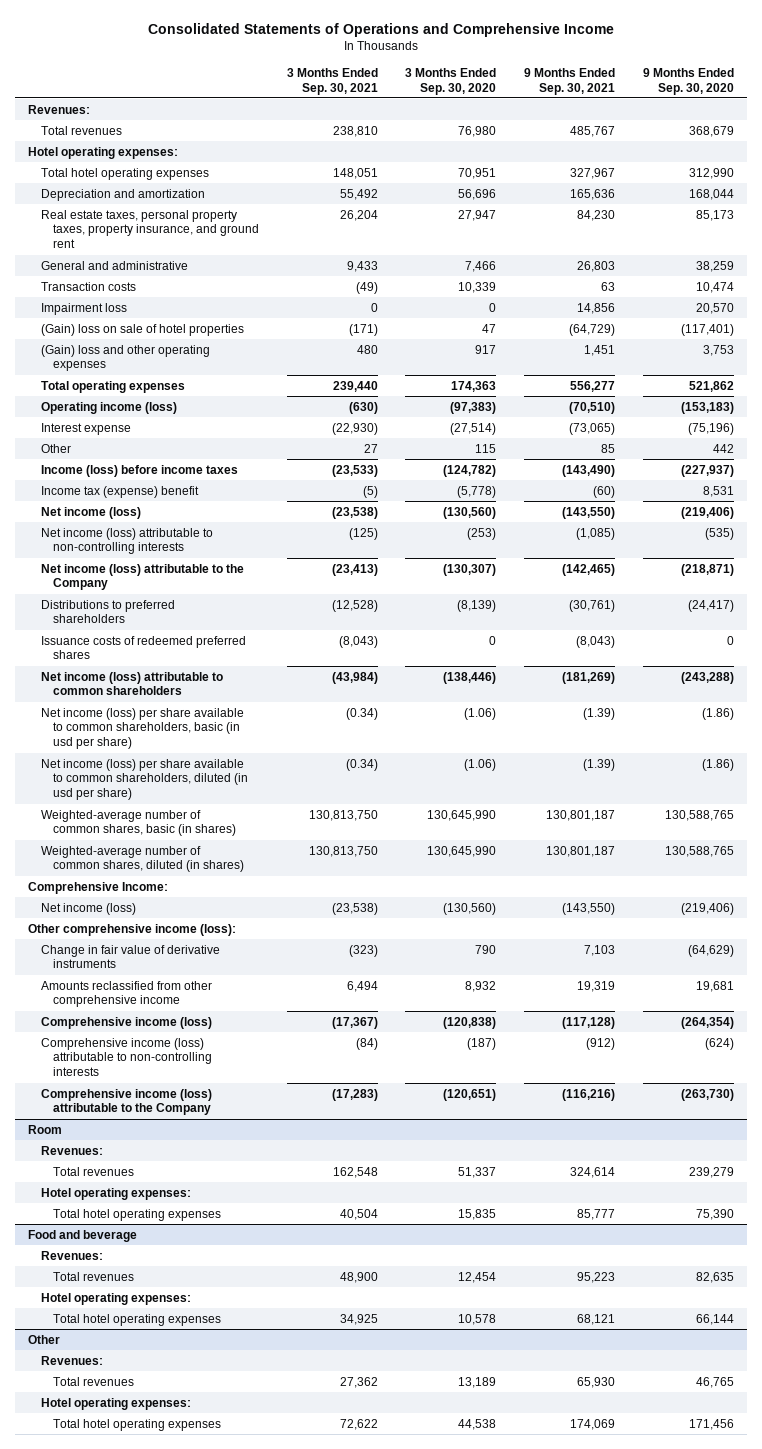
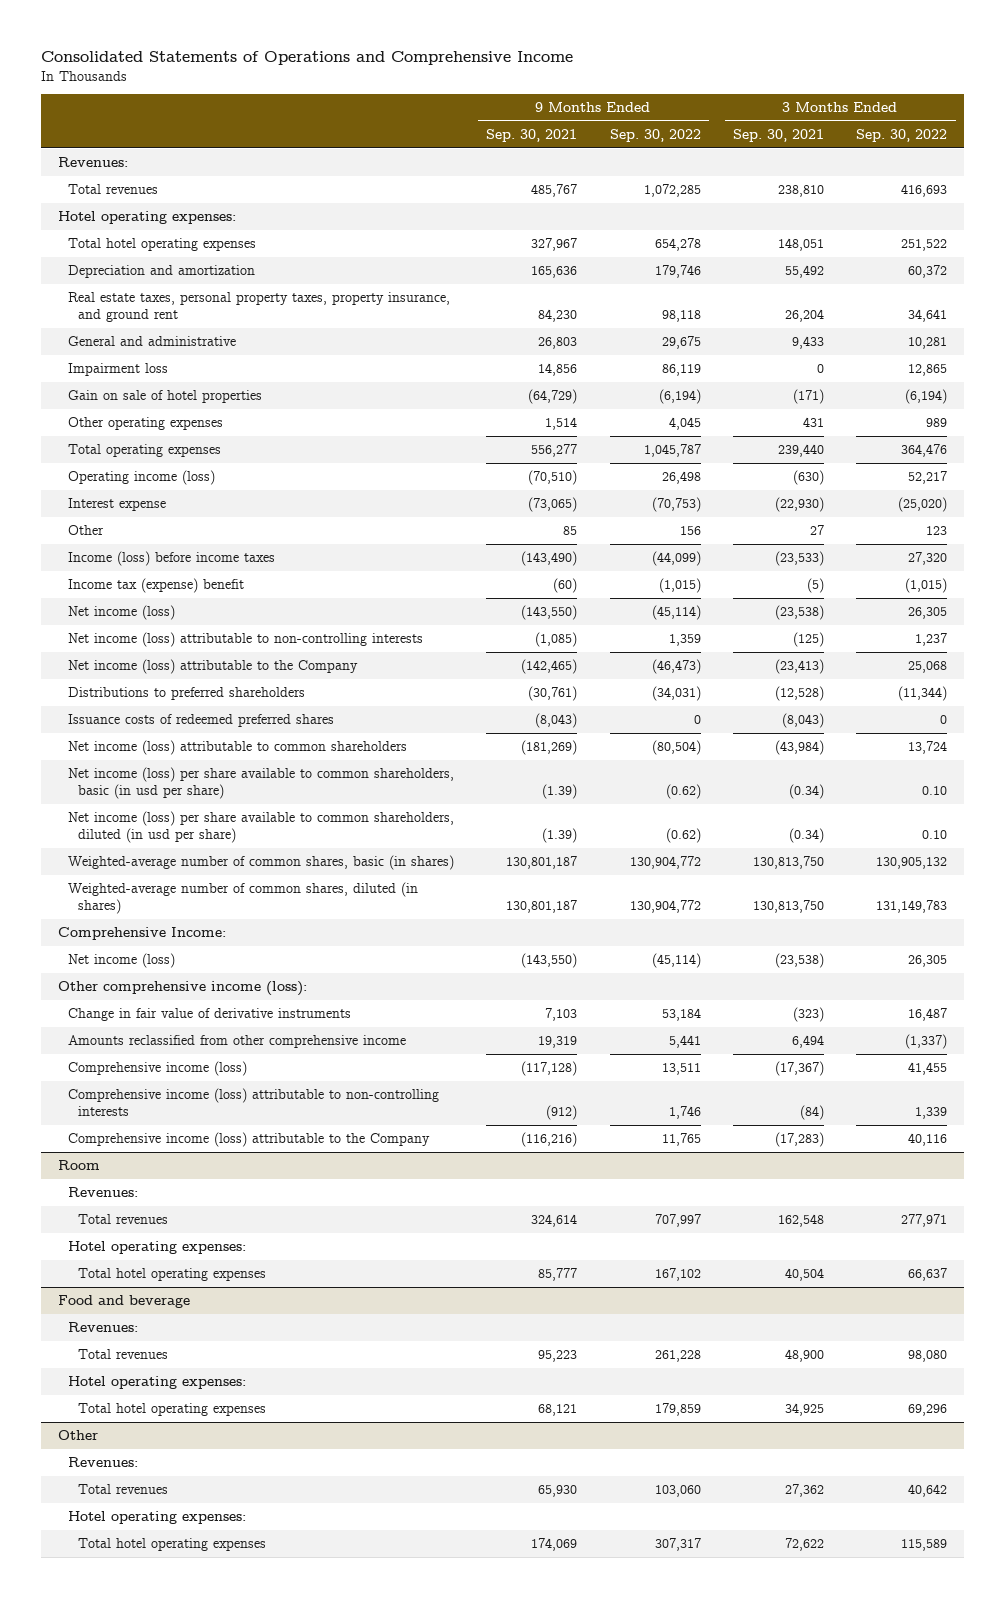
[405,67,497,95] 3 Months Ended Sep. 30, 2020 -> none
[642,67,734,95] 9 Months Ended Sep. 30, 2020 -> none
none -> [609,128,701,142] Sep. 30, 2022
none -> [856,128,948,142] Sep. 30, 2022
[40,281,136,291] Transaction costs -> none
[40,323,244,336] (Gain) loss on sale of hotel properties -> [67,390,262,404] Gain on sale of hotel properties
[40,344,210,372] (Gain) loss and other operating expenses -> [67,417,223,431] Other operating expenses
[356,344,378,354] 480 -> [803,417,825,428] 431
[584,344,616,356] 1,451 -> [545,417,578,431] 1,514

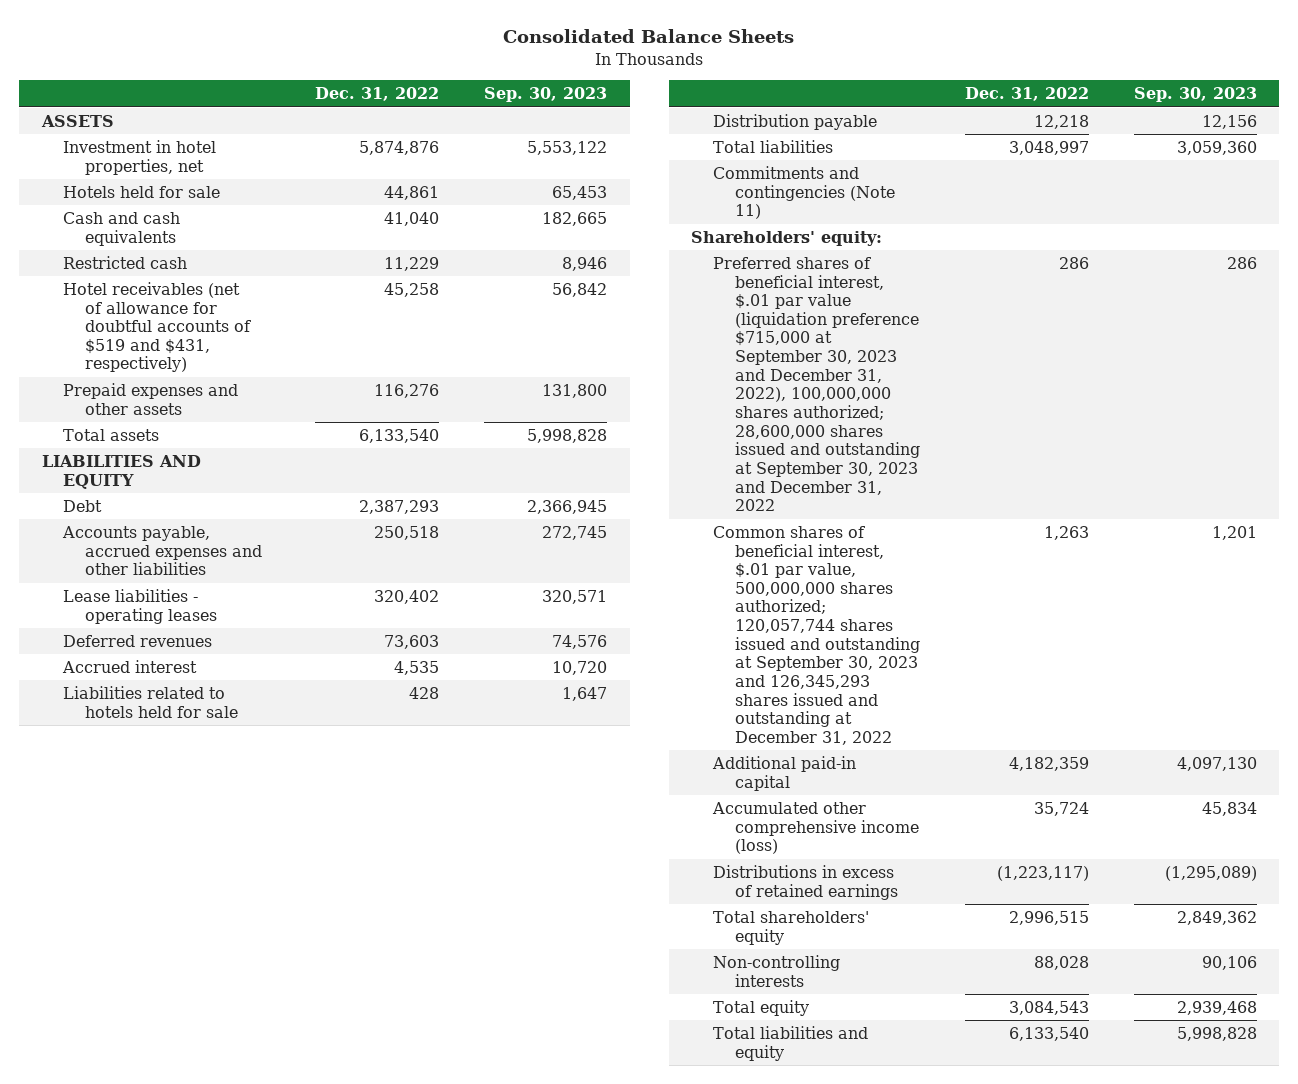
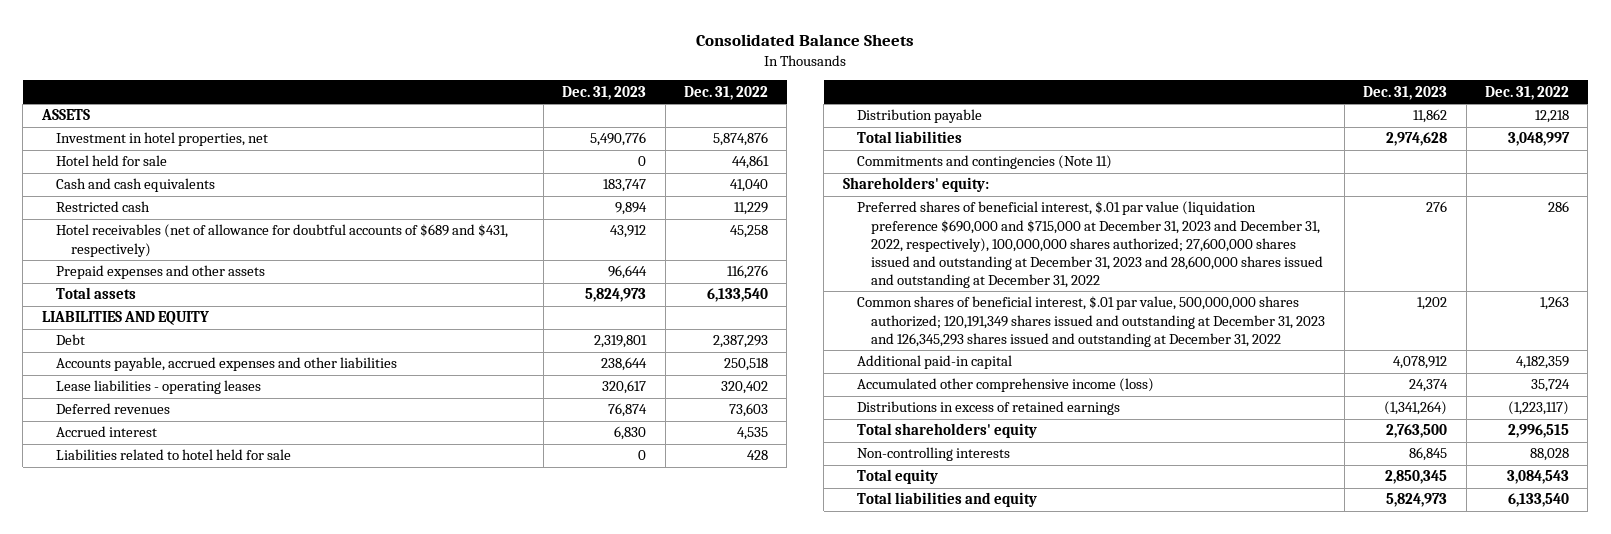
[484,87,608,103] Sep. 30, 2023 -> none
none -> [562,85,647,100] Dec. 31, 2023
[63,185,221,198] Hotels held for sale -> [56,155,168,167] Hotel held for sale
[63,281,251,373] Hotel receivables (net of allowance for doubtful accounts of $519 and $431, respectively) -> [56,224,509,257] Hotel receivables (net of allowance for doubtful accounts of $689 and $431, respectively)
[63,685,238,718] Liabilities related to hotels held for sale -> [56,449,292,461] Liabilities related to hotel held for sale
[712,256,920,512] Preferred shares of beneficial interest, $.01 par value (liquidation preference $715,000 at September 30, 2023 and December 31, 2022), 100,000,000 shares authorized; 28,600,000 shares issued and outstanding at September 30, 2023 and December 31, 2022 -> [857,201,1324,288] Preferred shares of beneficial interest, $.01 par value (liquidation preference $690,000 and $715,000 at December 31, 2023 and December 31, 2022, respectively), 100,000,000 shares authorized; 27,600,000 shares issued and outstanding at December 31, 2023 and 28,600,000 shares issued and outstanding at December 31, 2022
[712,525,920,745] Common shares of beneficial interest, $.01 par value, 500,000,000 shares authorized; 120,057,744 shares issued and outstanding at September 30, 2023 and 126,345,293 shares issued and outstanding at December 31, 2022 -> [857,296,1326,347] Common shares of beneficial interest, $.01 par value, 500,000,000 shares authorized; 120,191,349 shares issued and outstanding at December 31, 2023 and 126,345,293 shares issued and outstanding at December 31, 2022

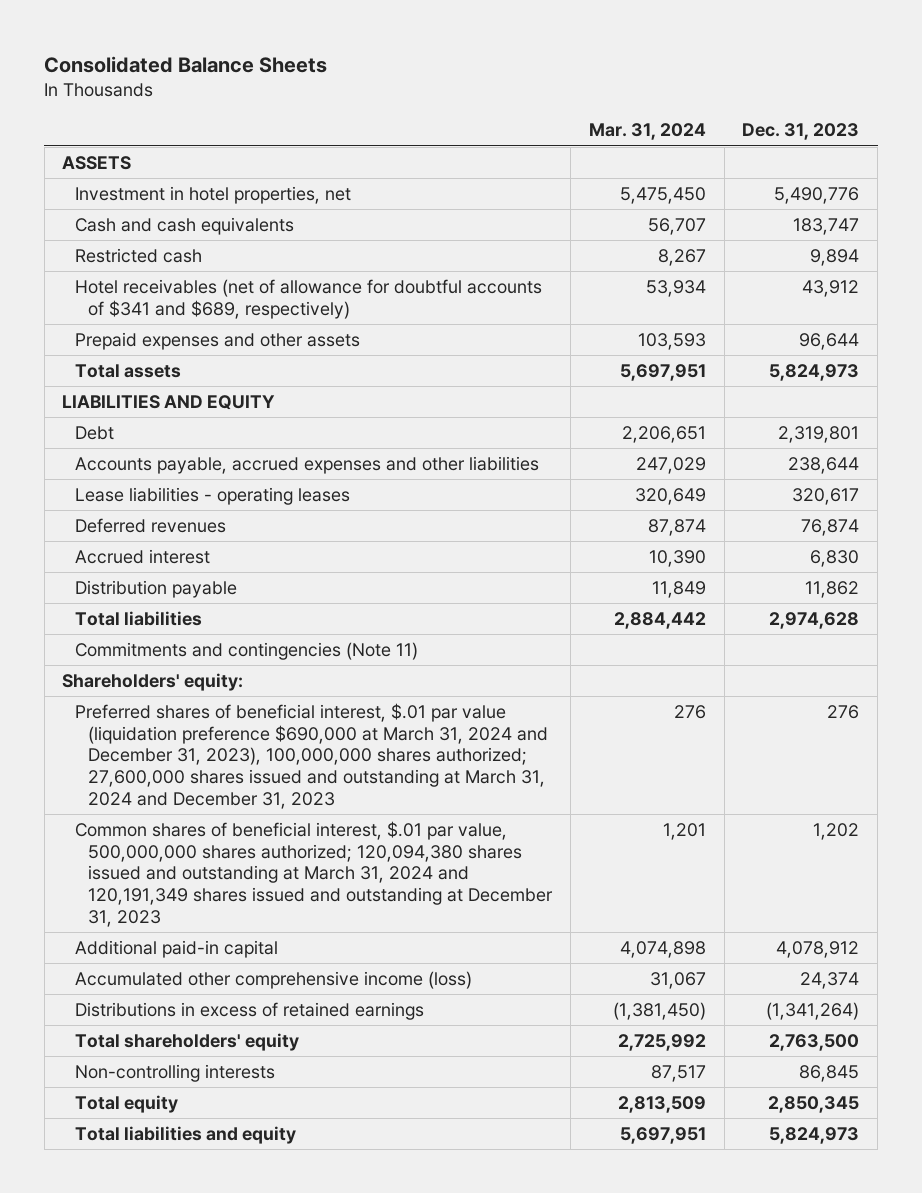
[684,85,769,100] Dec. 31, 2022 -> none
none -> [588,123,706,141] Mar. 31, 2024
[56,155,168,167] Hotel held for sale -> none
[56,224,509,257] Hotel receivables (net of allowance for doubtful accounts of $689 and $431, respectively) -> [75,278,543,319] Hotel receivables (net of allowance for doubtful accounts of $341 and $689, respectively)
[56,449,292,461] Liabilities related to hotel held for sale -> none
[857,201,1324,288] Preferred shares of beneficial interest, $.01 par value (liquidation preference $690,000 and $715,000 at December 31, 2023 and December 31, 2022, respectively), 100,000,000 shares authorized; 27,600,000 shares issued and outstanding at December 31, 2023 and 28,600,000 shares issued and outstanding at December 31, 2022 -> [75,702,549,809] Preferred shares of beneficial interest, $.01 par value (liquidation preference $690,000 at March 31, 2024 and December 31, 2023), 100,000,000 shares authorized; 27,600,000 shares issued and outstanding at March 31, 2024 and December 31, 2023
[857,296,1326,347] Common shares of beneficial interest, $.01 par value, 500,000,000 shares authorized; 120,191,349 shares issued and outstanding at December 31, 2023 and 126,345,293 shares issued and outstanding at December 31, 2022 -> [75,820,554,927] Common shares of beneficial interest, $.01 par value, 500,000,000 shares authorized; 120,094,380 shares issued and outstanding at March 31, 2024 and 120,191,349 shares issued and outstanding at December 31, 2023

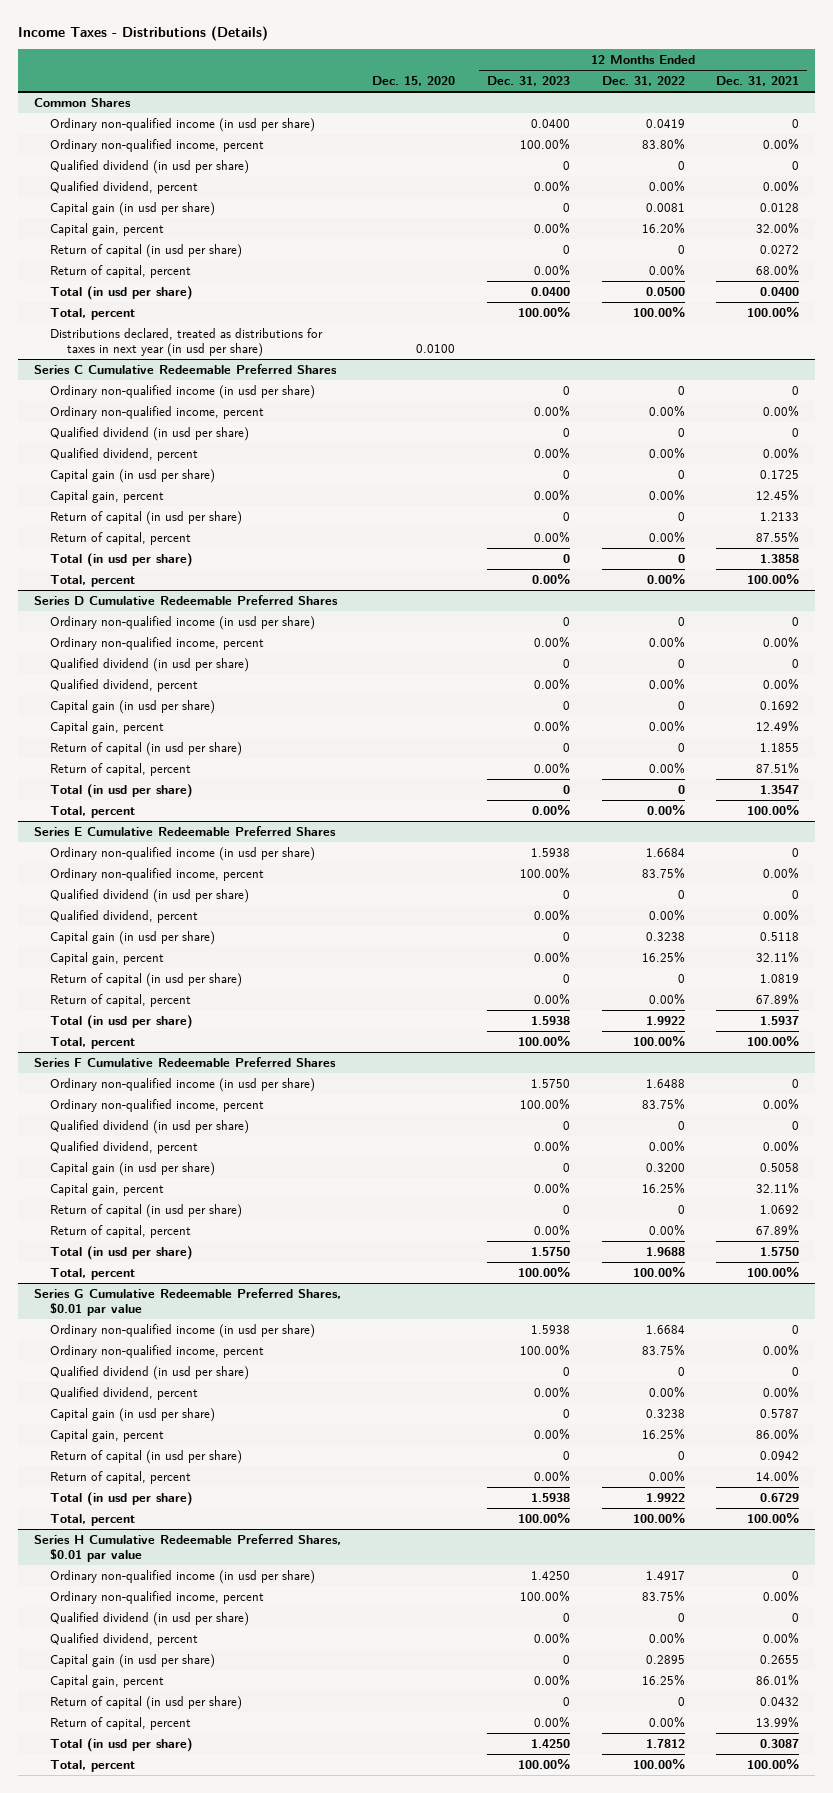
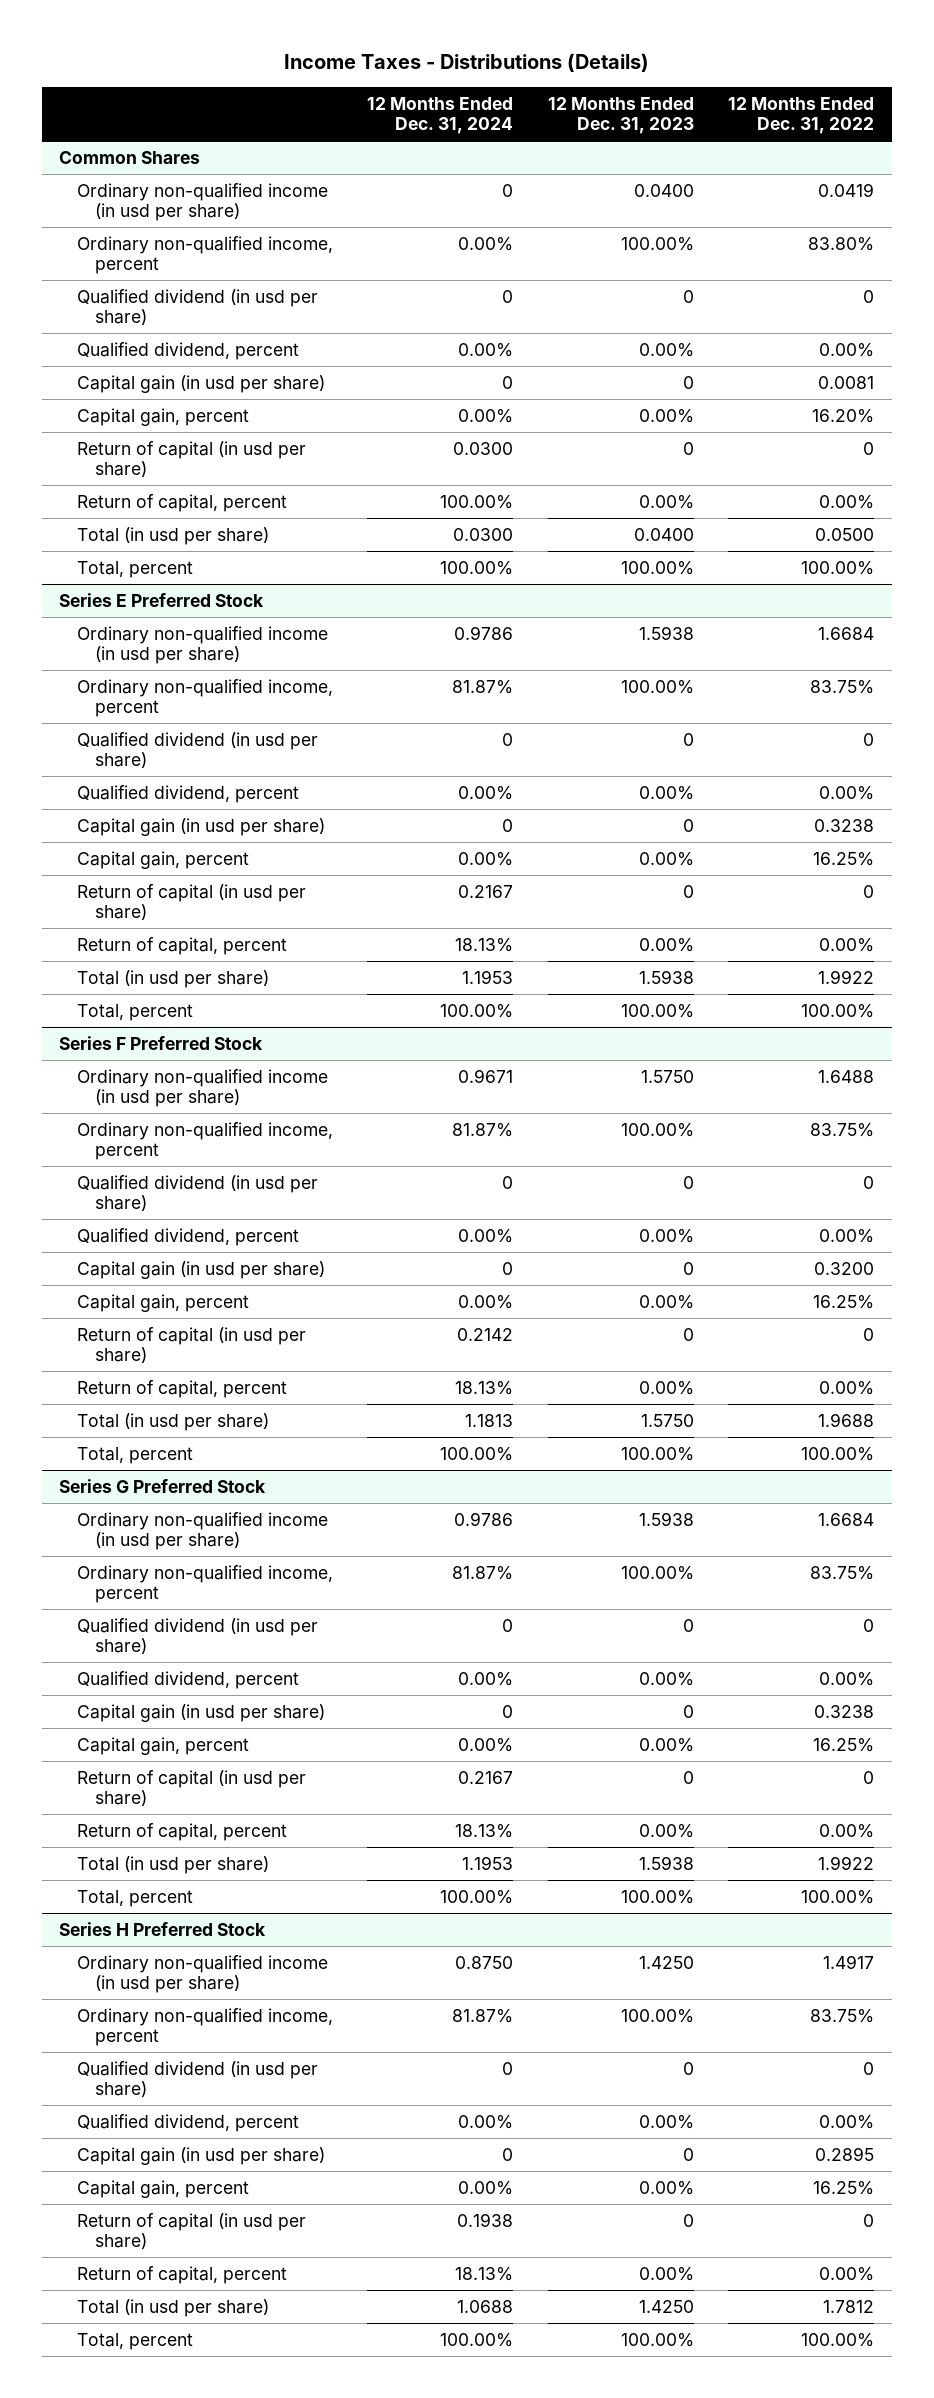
[372,76,456,87] Dec. 15, 2020 -> none
[716,76,800,87] Dec. 31, 2021 -> none
none -> [367,96,514,135] 12 Months Ended Dec. 31, 2024
[50,327,324,357] Distributions declared, treated as distributions for taxes in next year (in usd per share) -> none
[33,363,337,374] Series C Cumulative Redeemable Preferred Shares -> none
[50,384,316,399] Ordinary non-qualified income (in usd per share) -> none
[50,405,265,419] Ordinary non-qualified income, percent -> none
[50,426,250,441] Qualified dividend (in usd per share) -> none
[50,447,199,461] Qualified dividend, percent -> none
[50,468,216,483] Capital gain (in usd per share) -> none
[50,489,165,503] Capital gain, percent -> none
[50,510,243,525] Return of capital (in usd per share) -> none
[50,531,192,545] Return of capital, percent -> none
[50,552,194,567] Total (in usd per share) -> none
[50,574,136,587] Total, percent -> none
[33,594,338,605] Series D Cumulative Redeemable Preferred Shares -> none
[50,615,316,630] Ordinary non-qualified income (in usd per share) -> none
[50,636,265,650] Ordinary non-qualified income, percent -> none
[50,657,250,672] Qualified dividend (in usd per share) -> none
[50,678,199,692] Qualified dividend, percent -> none
[50,699,216,714] Capital gain (in usd per share) -> none
[50,720,165,734] Capital gain, percent -> none
[50,741,243,756] Return of capital (in usd per share) -> none
[50,762,192,776] Return of capital, percent -> none
[50,783,194,798] Total (in usd per share) -> none
[50,805,136,818] Total, percent -> none
[33,825,336,836] Series E Cumulative Redeemable Preferred Shares -> [59,592,265,607] Series E Preferred Stock
[33,1056,336,1067] Series F Cumulative Redeemable Preferred Shares -> [59,1035,264,1050] Series F Preferred Stock
[33,1287,341,1316] Series G Cumulative Redeemable Preferred Shares, $0.01 par value -> [59,1478,267,1493] Series G Preferred Stock
[33,1533,341,1562] Series H Cumulative Redeemable Preferred Shares, $0.01 par value -> [59,1921,267,1936] Series H Preferred Stock

